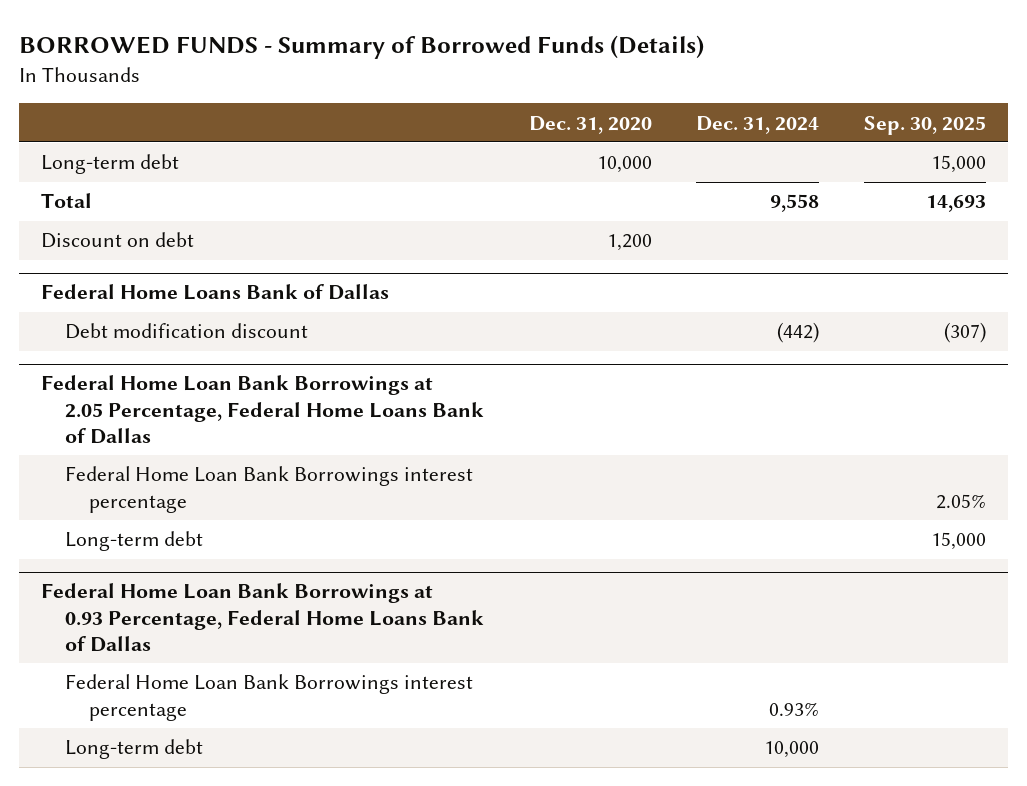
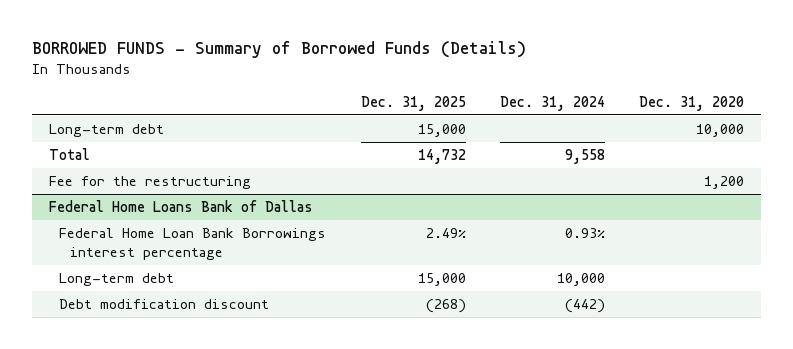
[863,115,986,135] Sep. 30, 2025 -> none
none -> [360,95,466,111] Dec. 31, 2025
[41,232,195,249] Discount on debt -> [48,175,251,189] Fee for the restructuring
none -> [59,227,327,260] Federal Home Loan Bank Borrowings interest percentage
none -> [59,272,175,286] Long-term debt
[41,375,485,444] Federal Home Loan Bank Borrowings at 2.05 Percentage, Federal Home Loans Bank of Dallas -> none
[65,466,474,513] Federal Home Loan Bank Borrowings interest percentage -> none
[65,531,204,552] Long-term debt -> none
[41,583,485,652] Federal Home Loan Bank Borrowings at 0.93 Percentage, Federal Home Loans Bank of Dallas -> none
[65,674,474,721] Federal Home Loan Bank Borrowings interest percentage -> none
[65,739,204,760] Long-term debt -> none

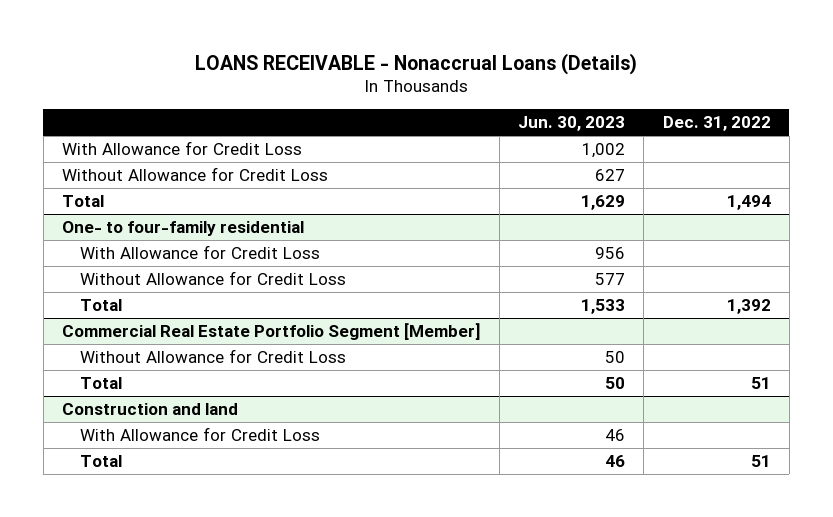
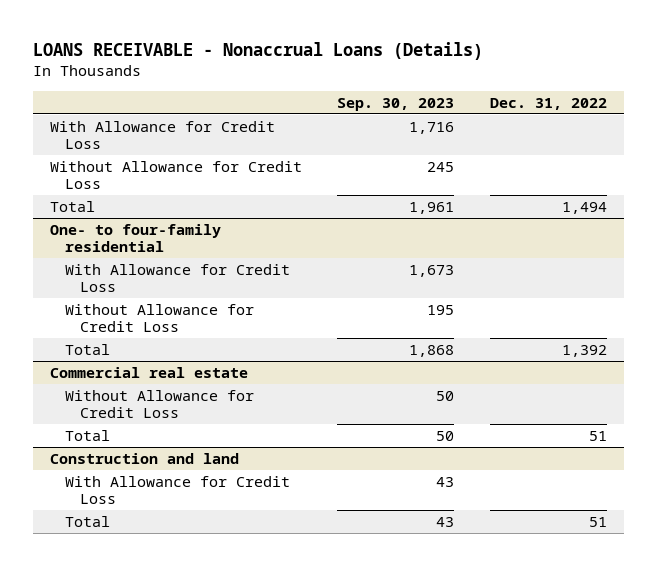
[518,115,626,131] Jun. 30, 2023 -> none
none -> [337,97,455,111] Sep. 30, 2023
[62,323,482,341] Commercial Real Estate Portfolio Segment [Member] -> [50,366,249,378] Commercial real estate

